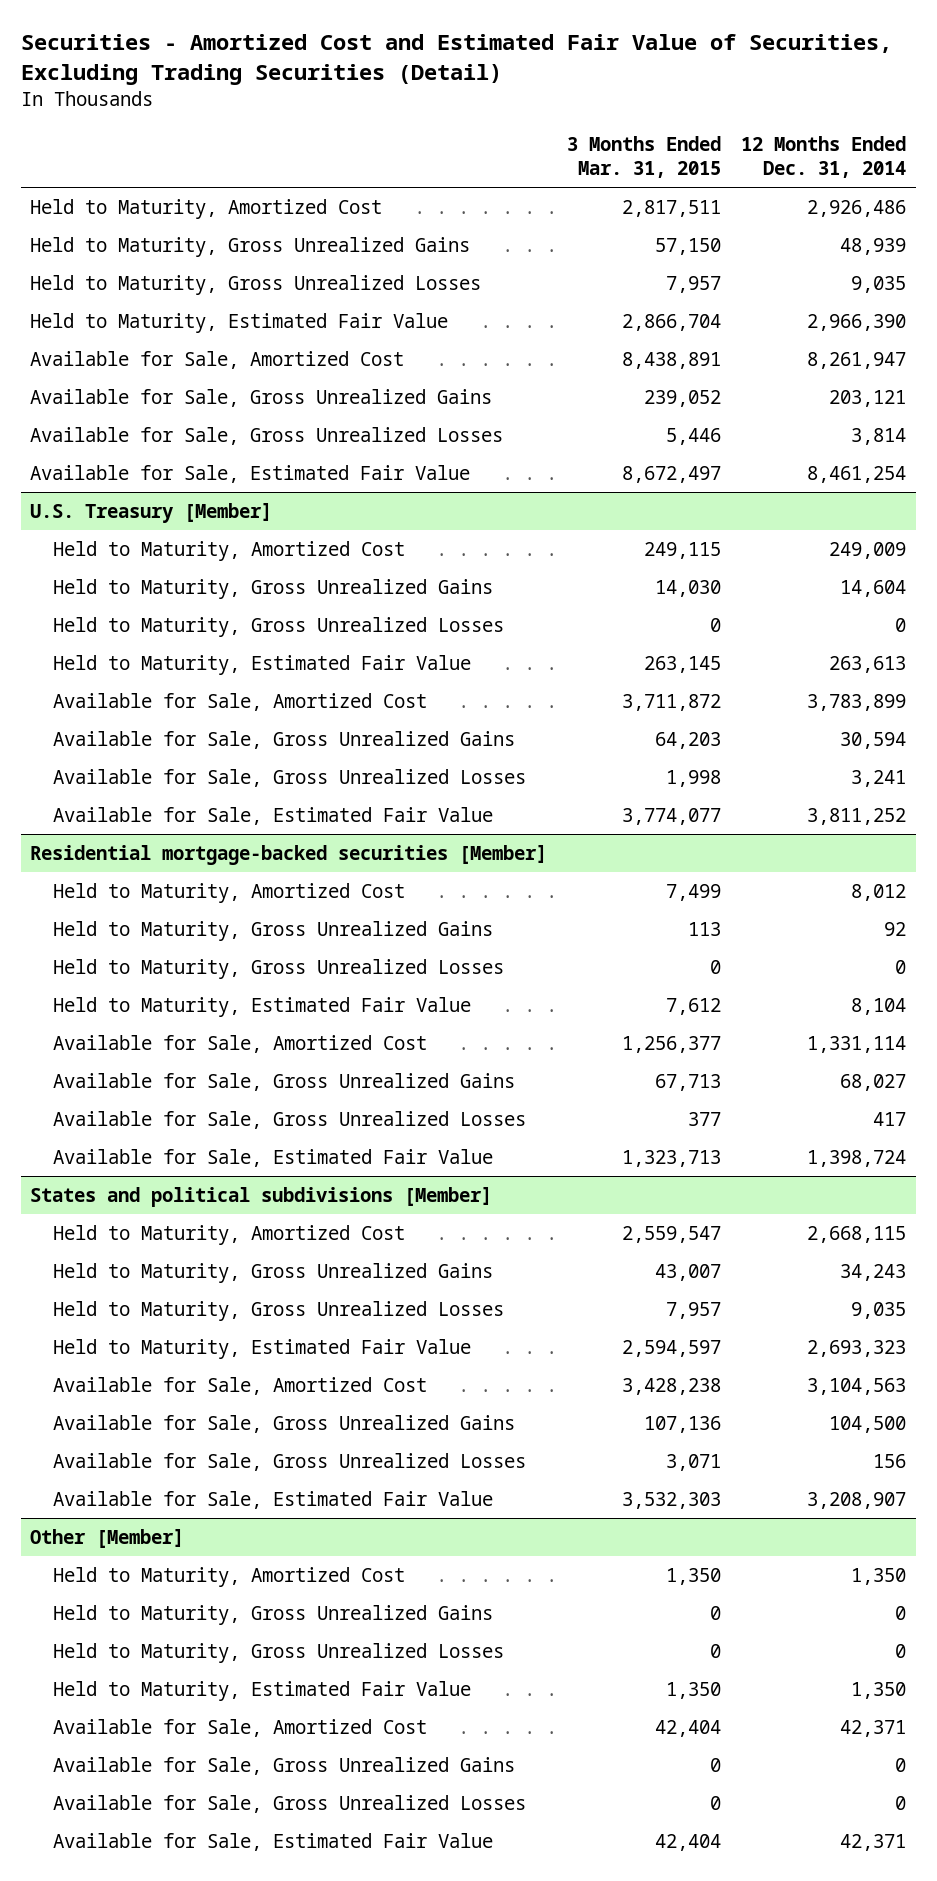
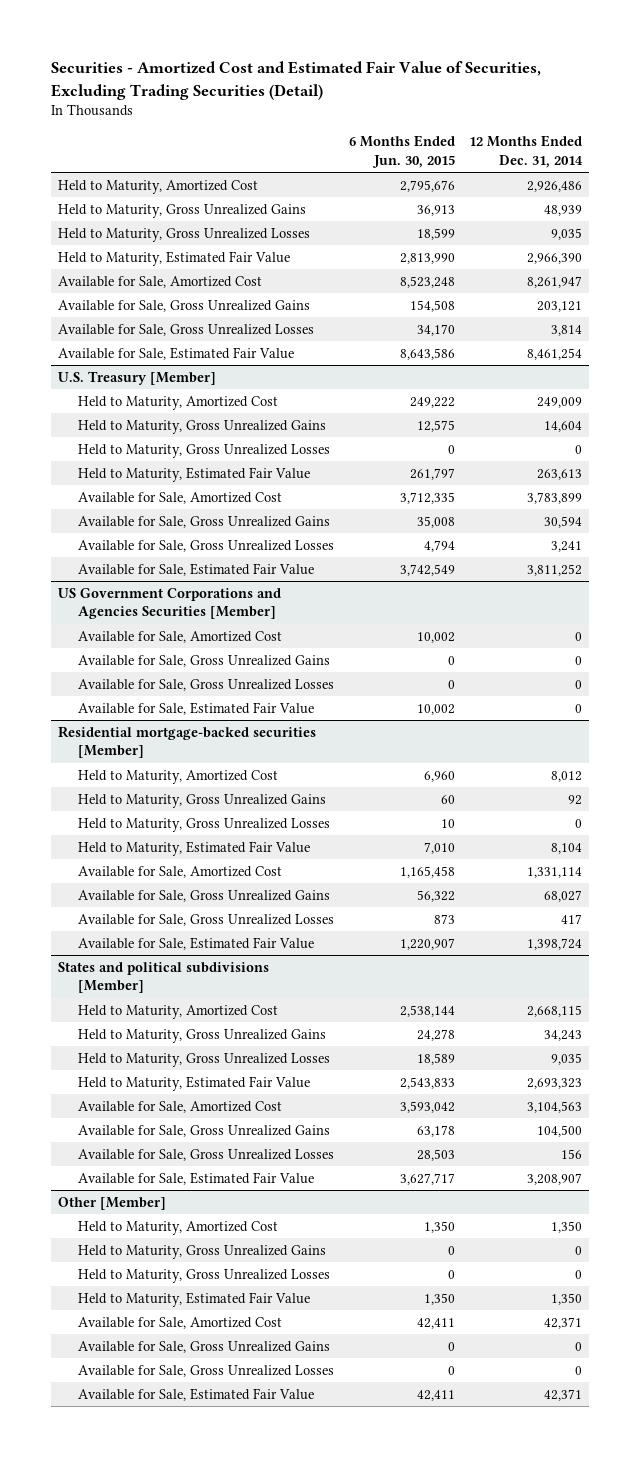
[567,136,722,179] 3 Months Ended Mar. 31, 2015 -> none
none -> [348,135,455,169] 6 Months Ended Jun. 30, 2015
none -> [57,587,281,620] US Government Corporations and Agencies Securities [Member]
none -> [77,630,282,643] Available for Sale, Amortized Cost
none -> [77,654,330,667] Available for Sale, Gross Unrealized Gains
none -> [77,678,334,691] Available for Sale, Gross Unrealized Losses
none -> [77,701,314,715] Available for Sale, Estimated Fair Value

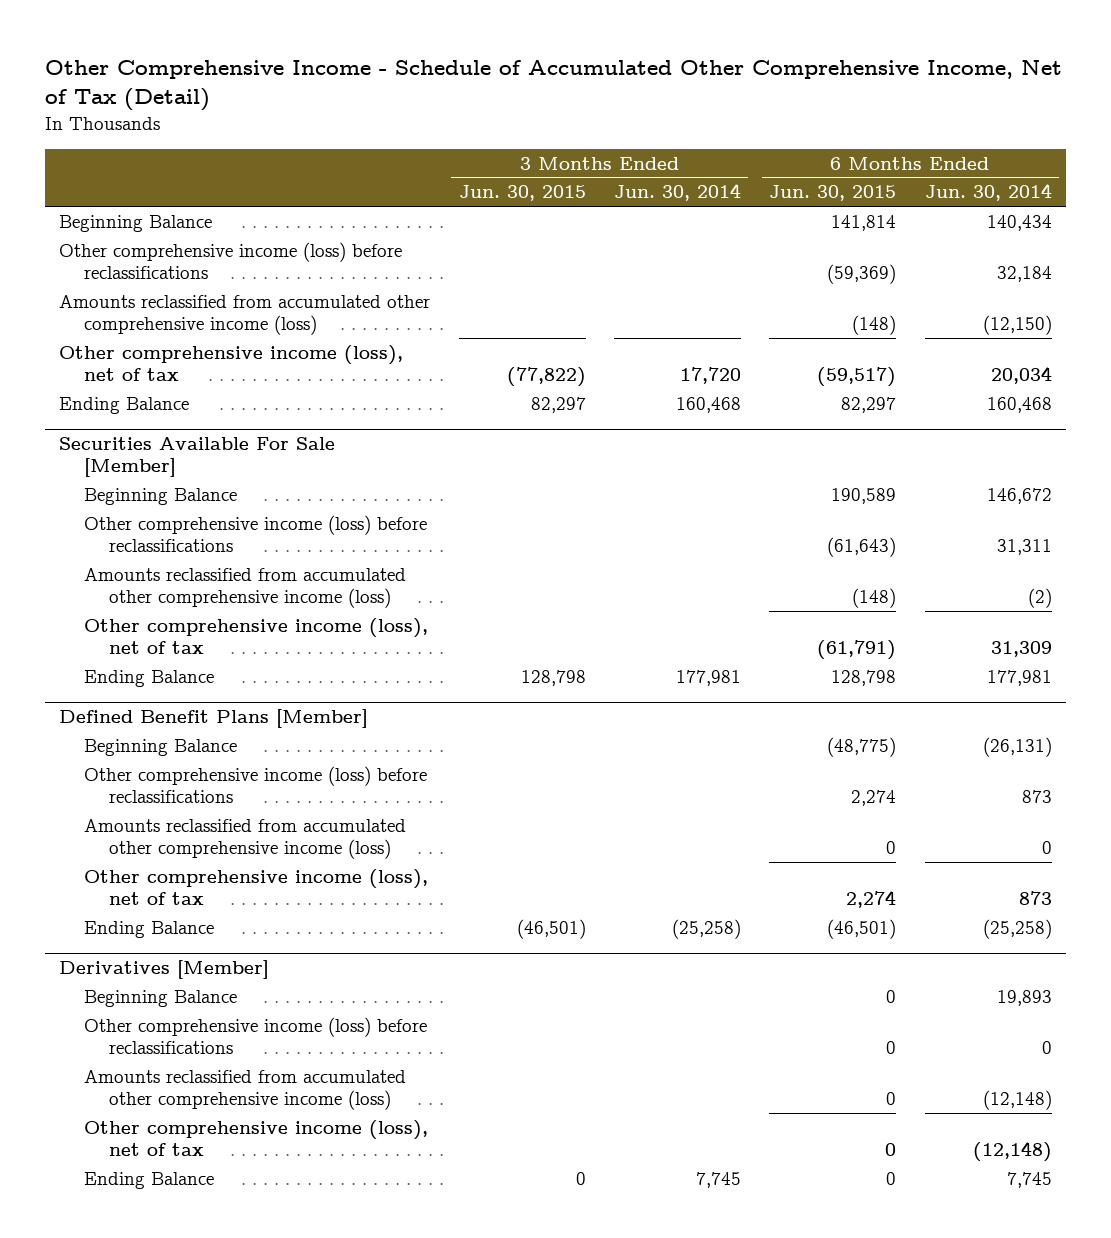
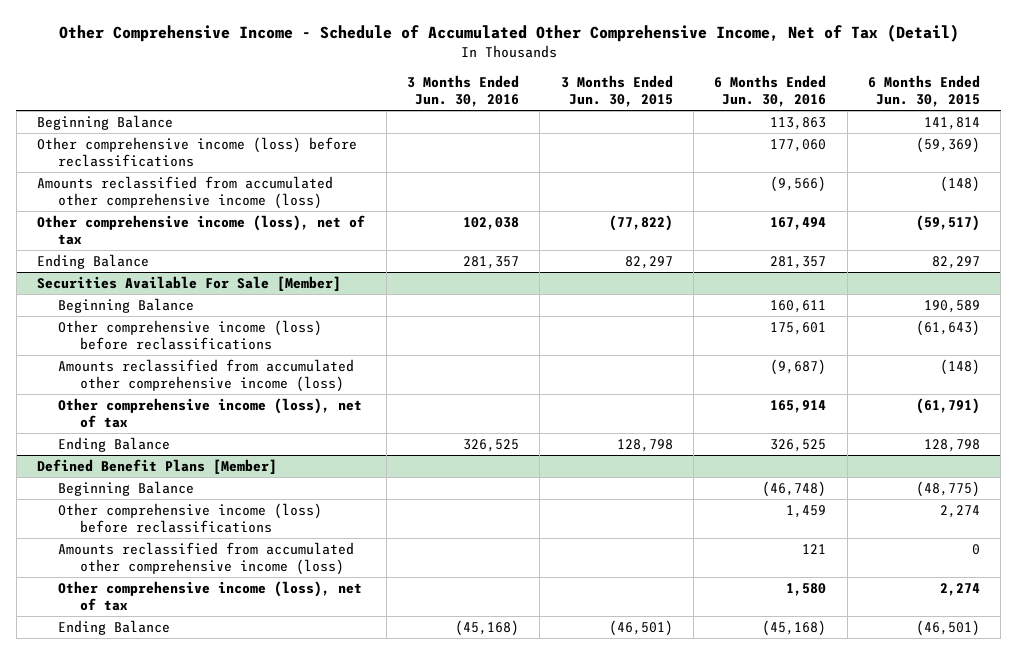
[613,183,741,202] Jun. 30, 2014 -> none
[924,183,1052,202] Jun. 30, 2014 -> none
none -> [406,75,519,108] 3 Months Ended Jun. 30, 2016
none -> [714,75,827,108] 6 Months Ended Jun. 30, 2016
[59,959,270,979] Derivatives [Member] -> none
[84,989,238,1007] Beginning Balance -> none
[84,1016,428,1055] Other comprehensive income (loss) before reclassifications -> none
[84,1069,407,1111] Amounts reclassified from accumulated other comprehensive income (loss) -> none
[84,1119,429,1157] Other comprehensive income (loss), net of tax -> none
[84,1171,215,1189] Ending Balance -> none

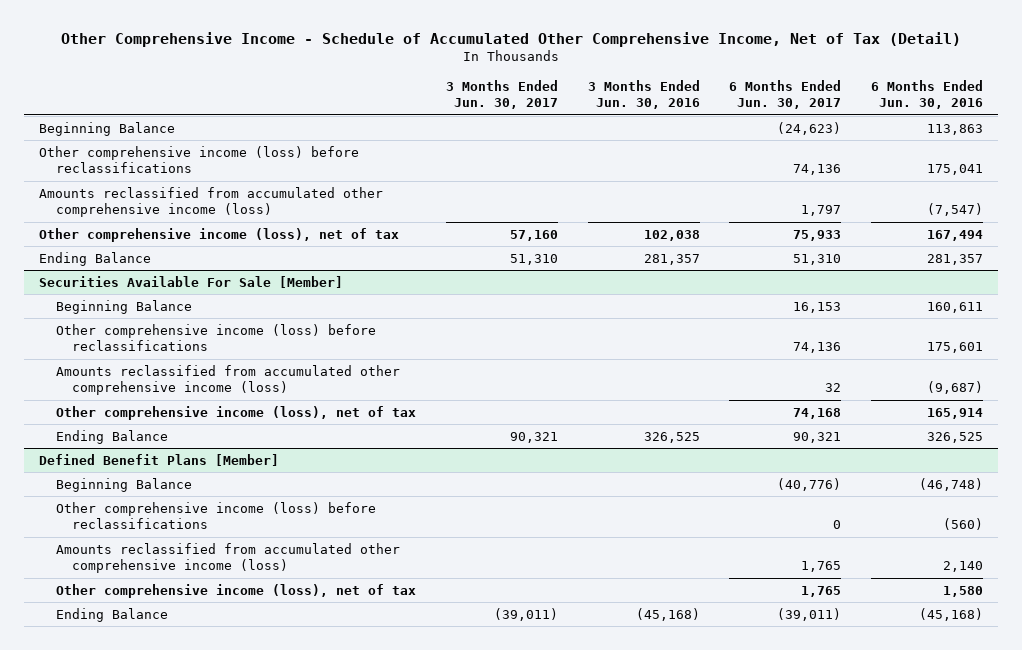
[560,75,673,108] 3 Months Ended Jun. 30, 2015 -> none
[868,75,981,108] 6 Months Ended Jun. 30, 2015 -> none
none -> [445,79,558,110] 3 Months Ended Jun. 30, 2017
none -> [729,79,842,110] 6 Months Ended Jun. 30, 2017
[770,138,827,152] 177,060 -> [927,164,984,176] 175,041
[770,175,827,192] (9,566) -> [927,203,984,217] (7,547)
[786,504,827,518] 1,459 -> [943,518,984,531] (560)
[802,543,827,554] 121 -> [943,561,984,573] 2,140

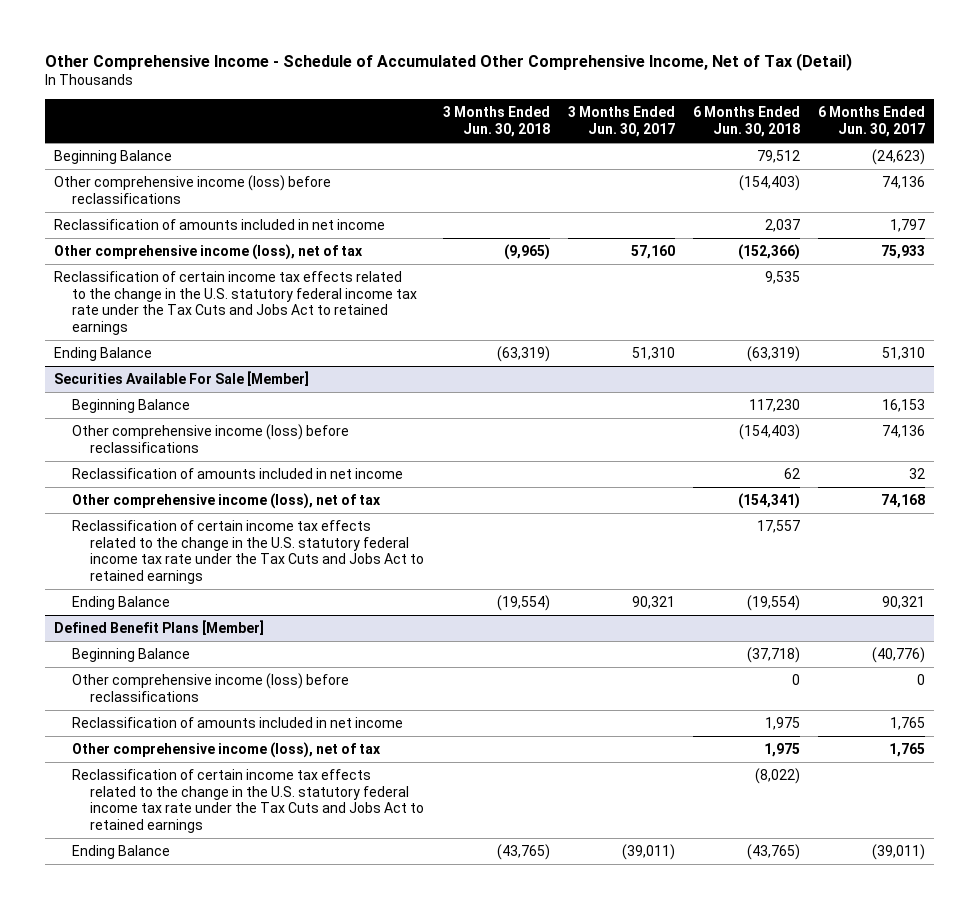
[587,79,700,110] 3 Months Ended Jun. 30, 2016 -> none
[871,79,984,110] 6 Months Ended Jun. 30, 2016 -> none
none -> [442,106,550,138] 3 Months Ended Jun. 30, 2018
none -> [692,106,800,138] 6 Months Ended Jun. 30, 2018
[39,186,384,218] Amounts reclassified from accumulated other comprehensive income (loss) -> [54,218,386,230] Reclassification of amounts included in net income
none -> [54,270,418,335] Reclassification of certain income tax effects related to the change in the U.S. statutory federal income tax rate under the Tax Cuts and Jobs Act to retained earnings
[55,364,400,396] Amounts reclassified from accumulated other comprehensive income (loss) -> [72,467,404,479] Reclassification of amounts included in net income
none -> [72,519,425,584] Reclassification of certain income tax effects related to the change in the U.S. statutory federal income tax rate under the Tax Cuts and Jobs Act to retained earnings
[55,542,400,574] Amounts reclassified from accumulated other comprehensive income (loss) -> [72,716,404,728] Reclassification of amounts included in net income
none -> [72,768,425,833] Reclassification of certain income tax effects related to the change in the U.S. statutory federal income tax rate under the Tax Cuts and Jobs Act to retained earnings

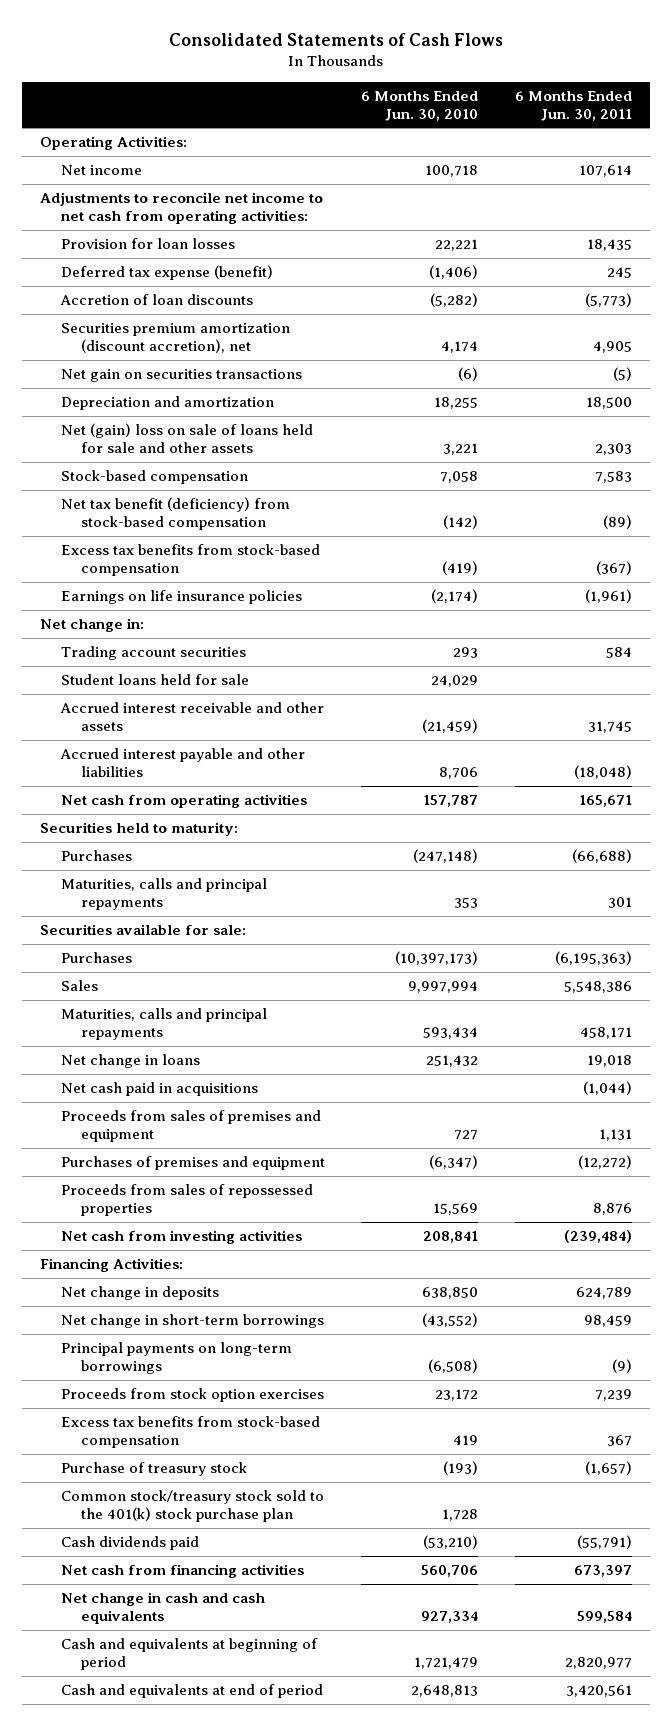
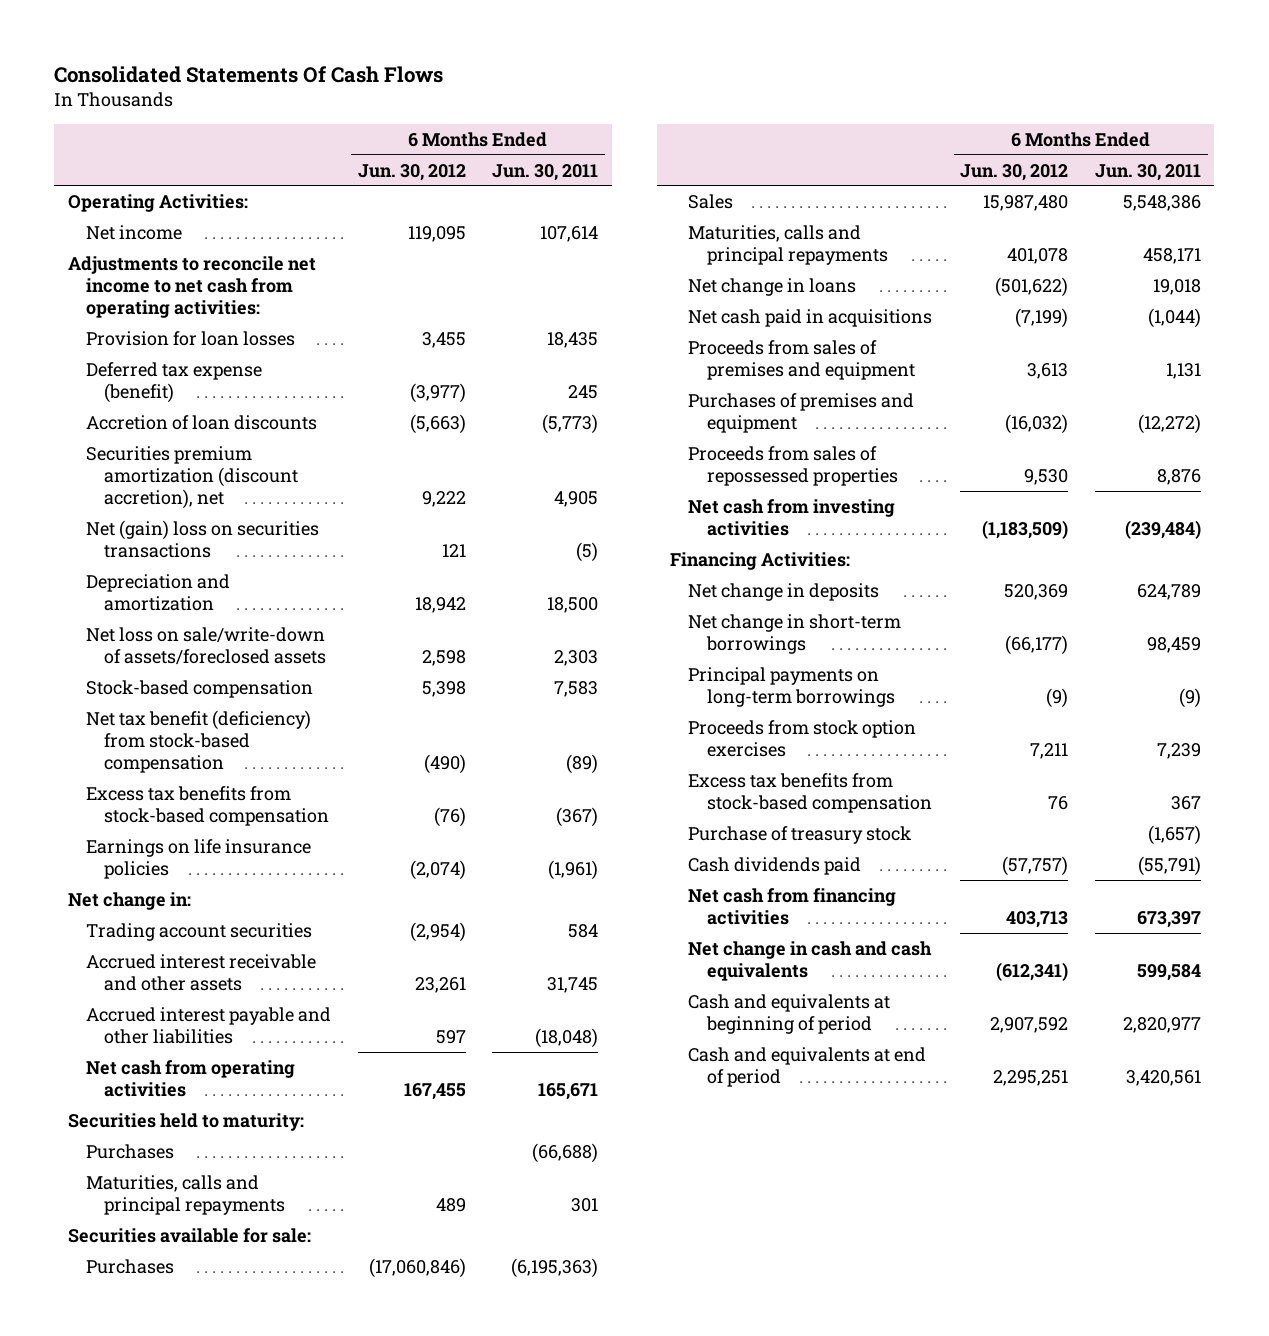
[168,32,503,46] Consolidated Statements of Cash Flows -> [54,66,444,84] Consolidated Statements Of Cash Flows
[361,90,479,121] 6 Months Ended Jun. 30, 2010 -> none
none -> [357,163,466,181] Jun. 30, 2012
[60,369,302,383] Net gain on securities transactions -> [85,519,319,559] Net (gain) loss on securities transactions
[60,423,313,454] Net (gain) loss on sale of loans held for sale and other assets -> [85,626,327,666] Net loss on sale/write-down of assets/foreclosed assets
[60,674,249,686] Student loans held for sale -> none
[60,1490,324,1523] Common stock/treasury stock sold to the 401(k) stock purchase plan -> none

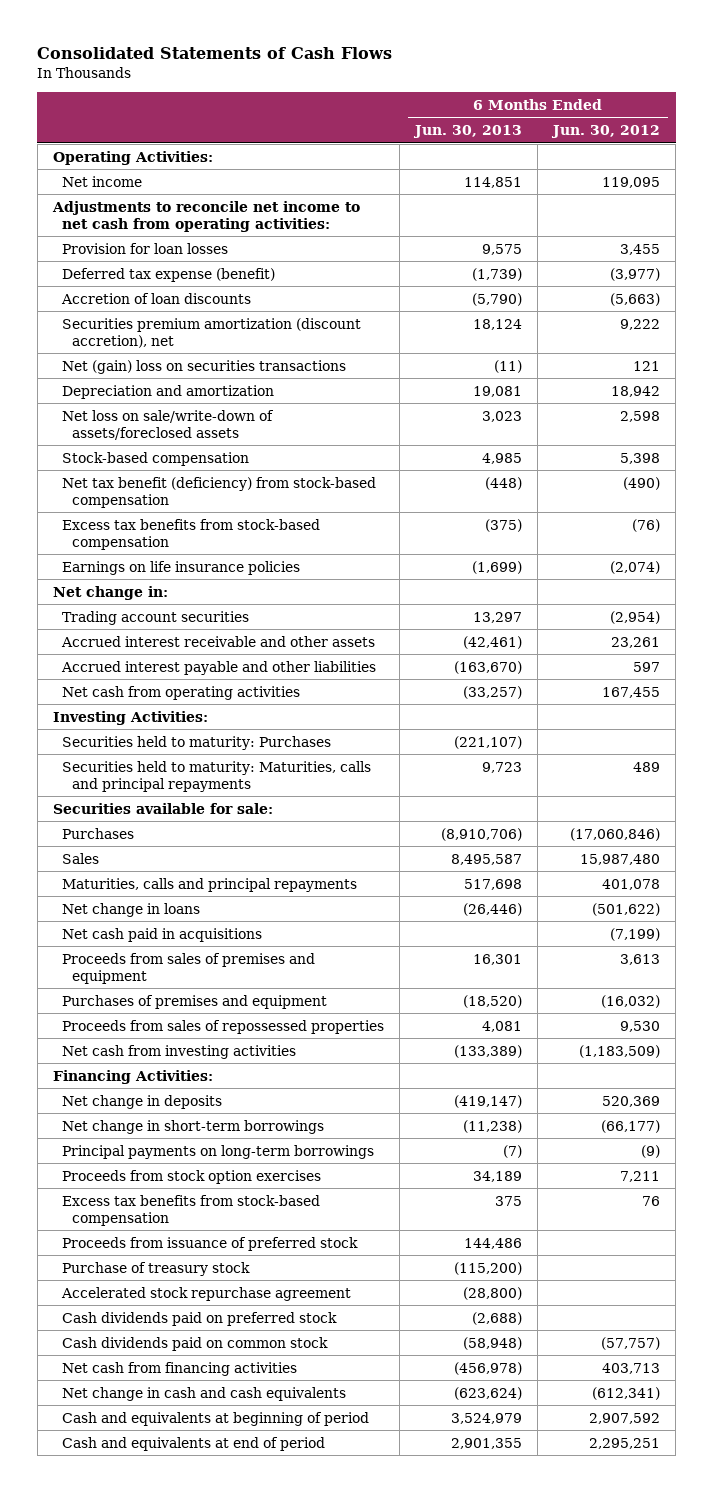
[54,66,444,84] Consolidated Statements Of Cash Flows -> [37,46,393,59] Consolidated Statements of Cash Flows
[492,163,599,181] Jun. 30, 2011 -> none
none -> [413,125,523,139] Jun. 30, 2013
[67,1112,304,1131] Securities held to maturity: -> none
none -> [52,710,208,725] Investing Activities:
[85,1143,174,1159] Purchases -> [62,735,332,750] Securities held to maturity: Purchases
[85,1174,286,1216] Maturities, calls and principal repayments -> [62,760,372,792] Securities held to maturity: Maturities, calls and principal repayments
none -> [62,1236,359,1251] Proceeds from issuance of preferred stock
none -> [61,1286,352,1301] Accelerated stock repurchase agreement
none -> [62,1311,338,1326] Cash dividends paid on preferred stock
[688,856,862,875] Cash dividends paid -> [62,1336,329,1351] Cash dividends paid on common stock

